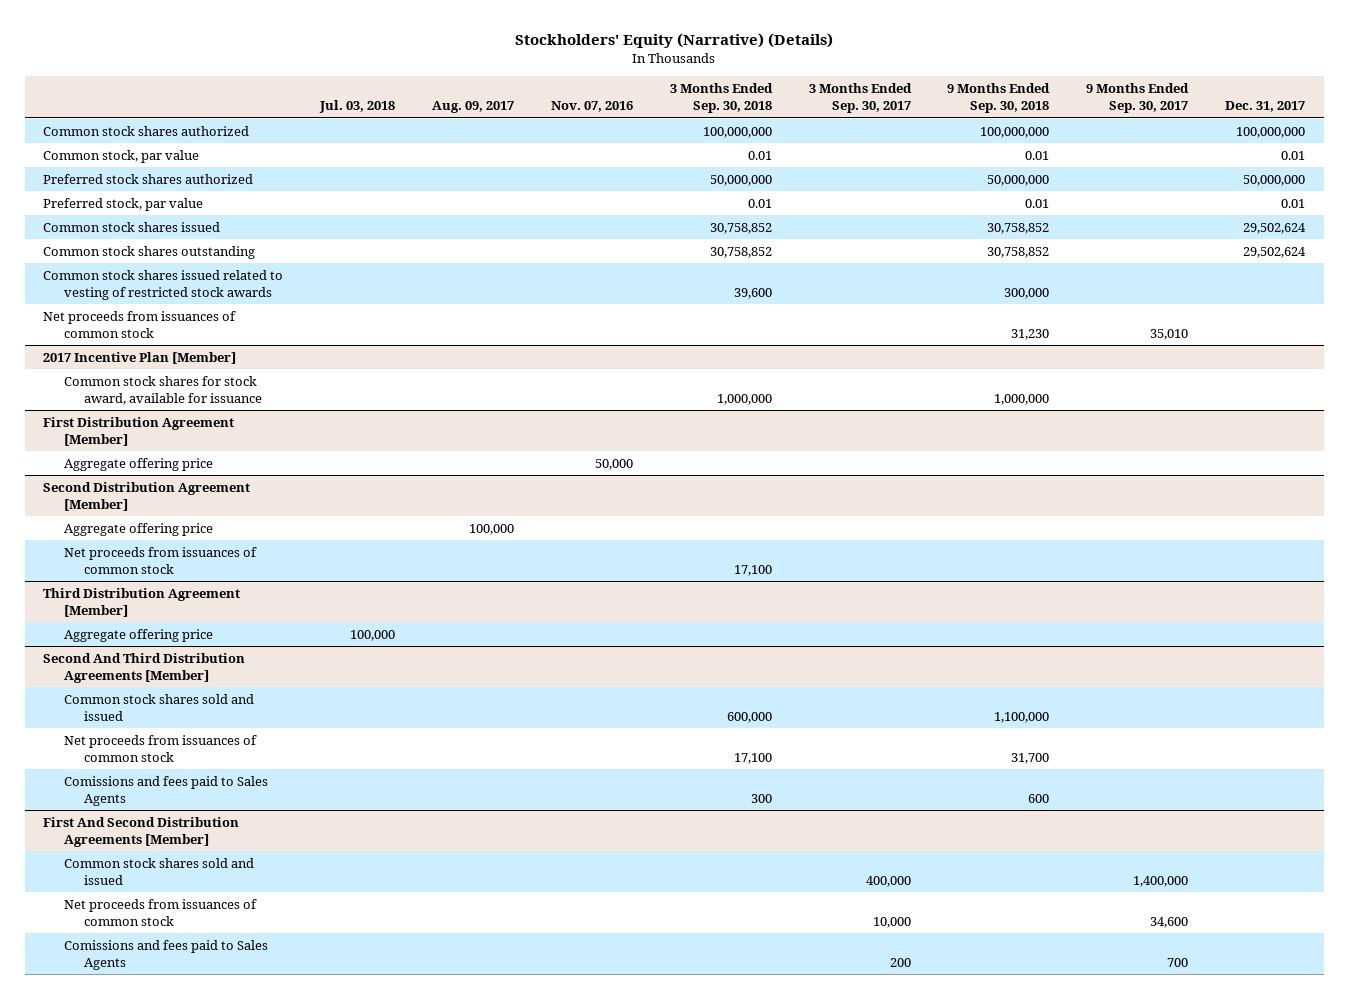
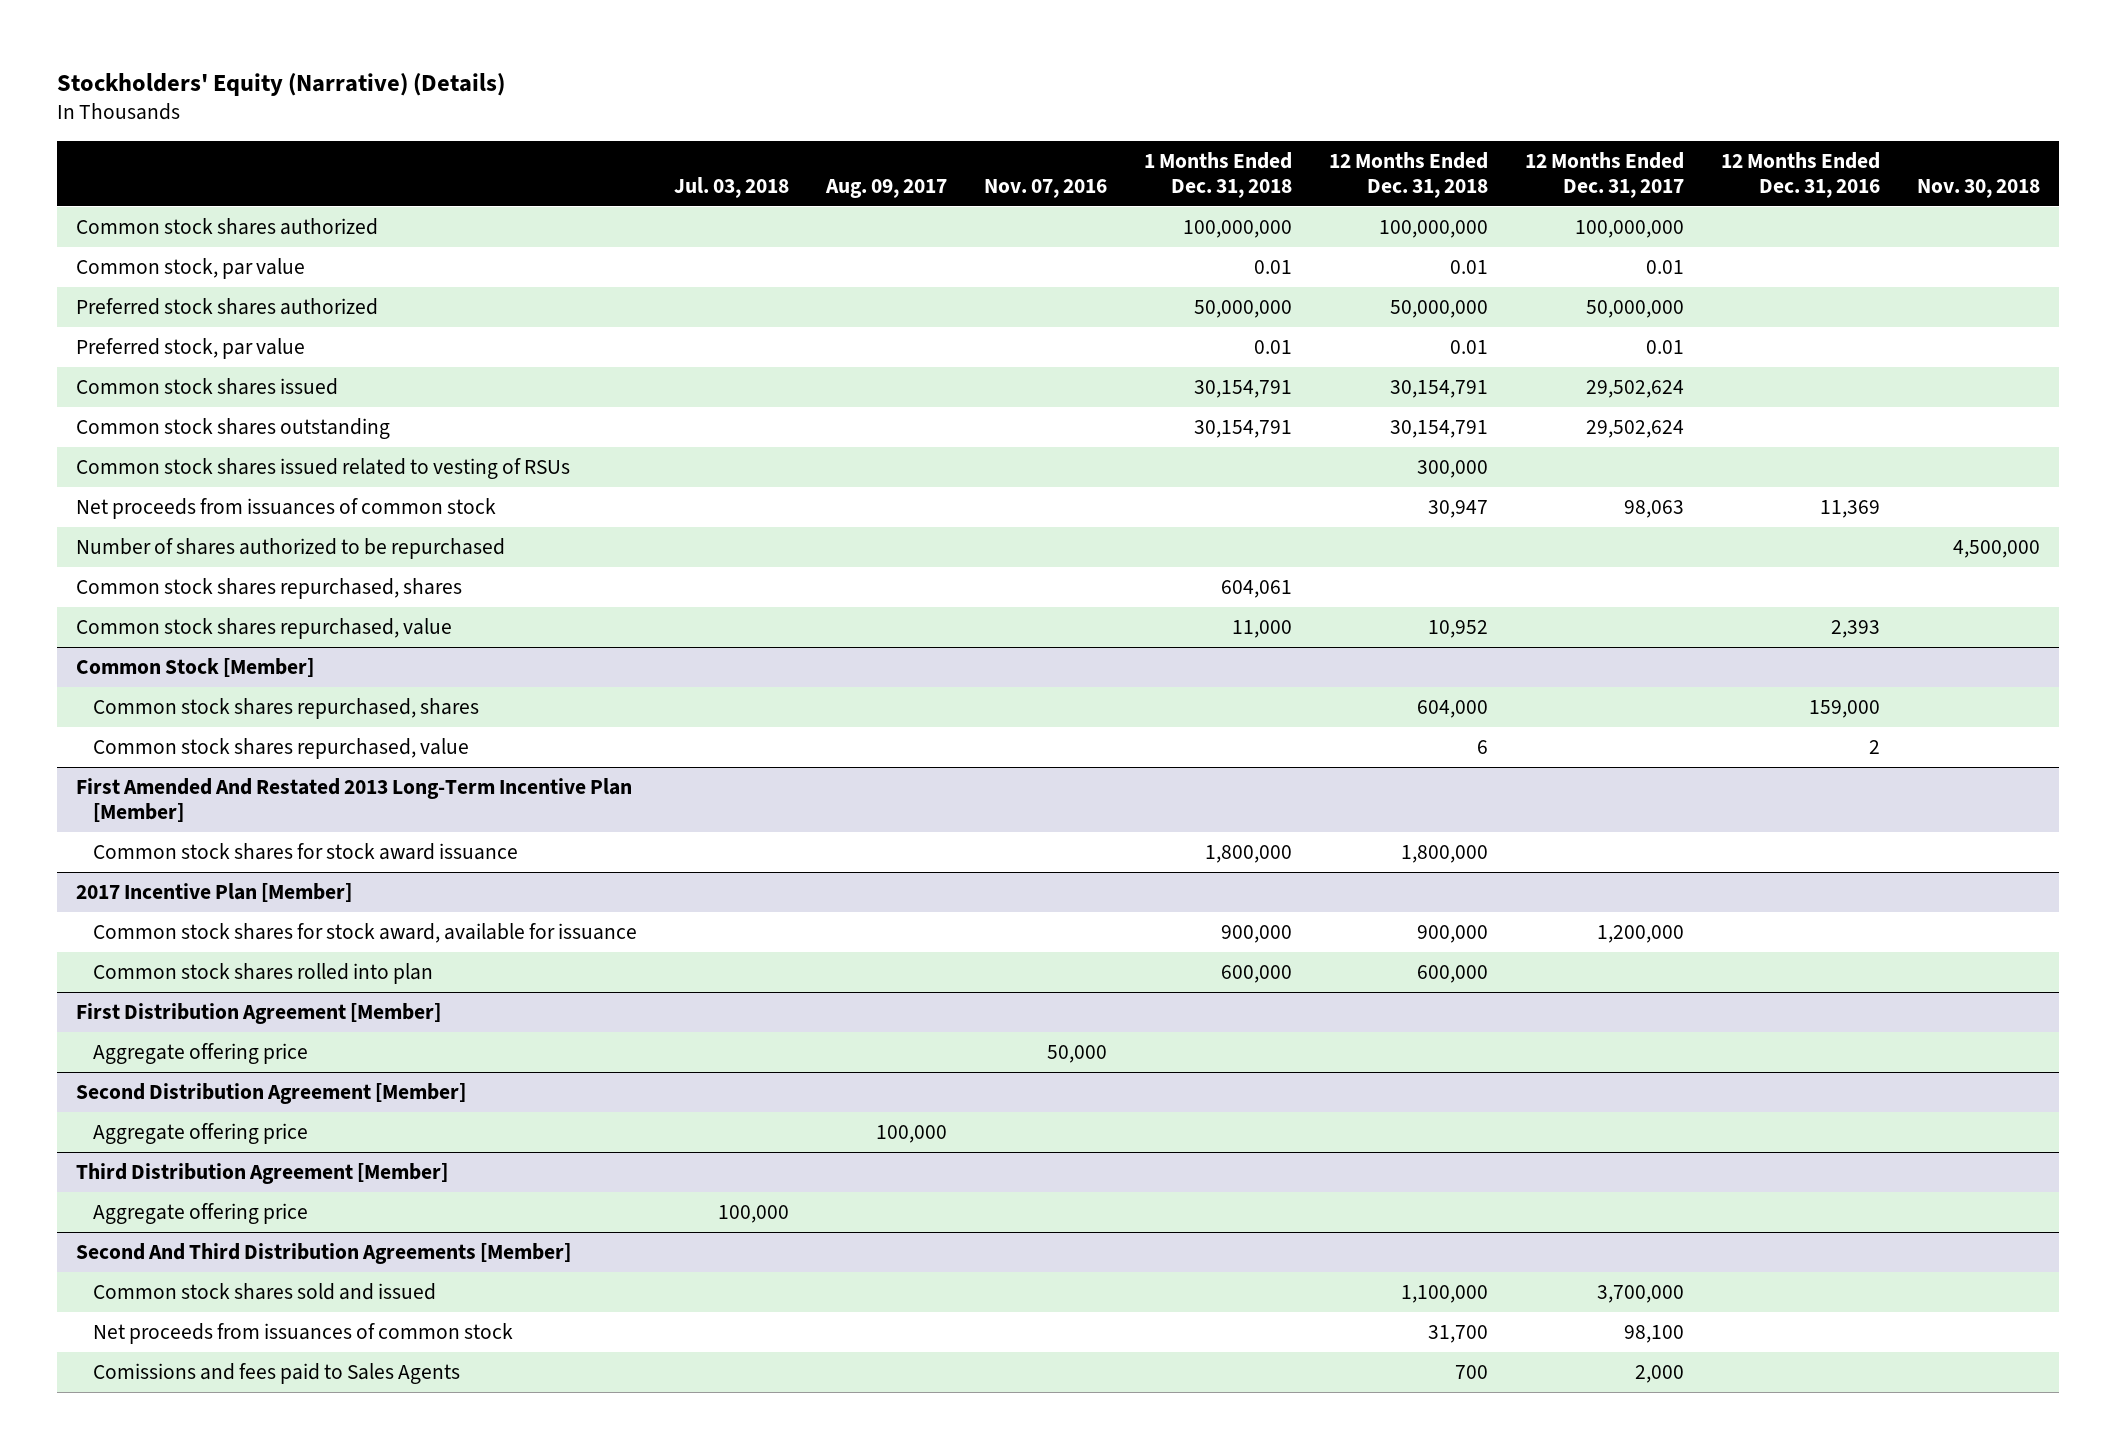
[669,83,773,114] 3 Months Ended Sep. 30, 2018 -> none
[808,83,912,114] 3 Months Ended Sep. 30, 2017 -> none
[947,83,1051,114] 9 Months Ended Sep. 30, 2018 -> none
[1086,83,1190,114] 9 Months Ended Sep. 30, 2017 -> none
[1225,101,1306,113] Dec. 31, 2017 -> none
none -> [1143,152,1292,198] 1 Months Ended Dec. 31, 2018
none -> [1329,152,1489,198] 12 Months Ended Dec. 31, 2018
none -> [1525,152,1685,198] 12 Months Ended Dec. 31, 2017
none -> [1721,152,1881,198] 12 Months Ended Dec. 31, 2016
none -> [1917,178,2041,198] Nov. 30, 2018
[43,269,284,300] Common stock shares issued related to vesting of restricted stock awards -> [75,458,570,480] Common stock shares issued related to vesting of RSUs
none -> [75,538,505,560] Number of shares authorized to be repurchased
none -> [75,578,462,600] Common stock shares repurchased, shares
none -> [75,618,452,640] Common stock shares repurchased, value
none -> [75,658,314,678] Common Stock [Member]
none -> [92,698,479,720] Common stock shares repurchased, shares
none -> [92,738,469,760] Common stock shares repurchased, value
none -> [75,778,632,822] First Amended And Restated 2013 Long-Term Incentive Plan [Member]
none -> [92,843,518,861] Common stock shares for stock award issuance
none -> [92,963,433,985] Common stock shares rolled into plan
[63,546,257,574] Net proceeds from issuances of common stock -> none
[43,816,240,847] First And Second Distribution Agreements [Member] -> none
[63,857,254,885] Common stock shares sold and issued -> none
[63,898,257,926] Net proceeds from issuances of common stock -> none
[63,939,268,970] Comissions and fees paid to Sales Agents -> none

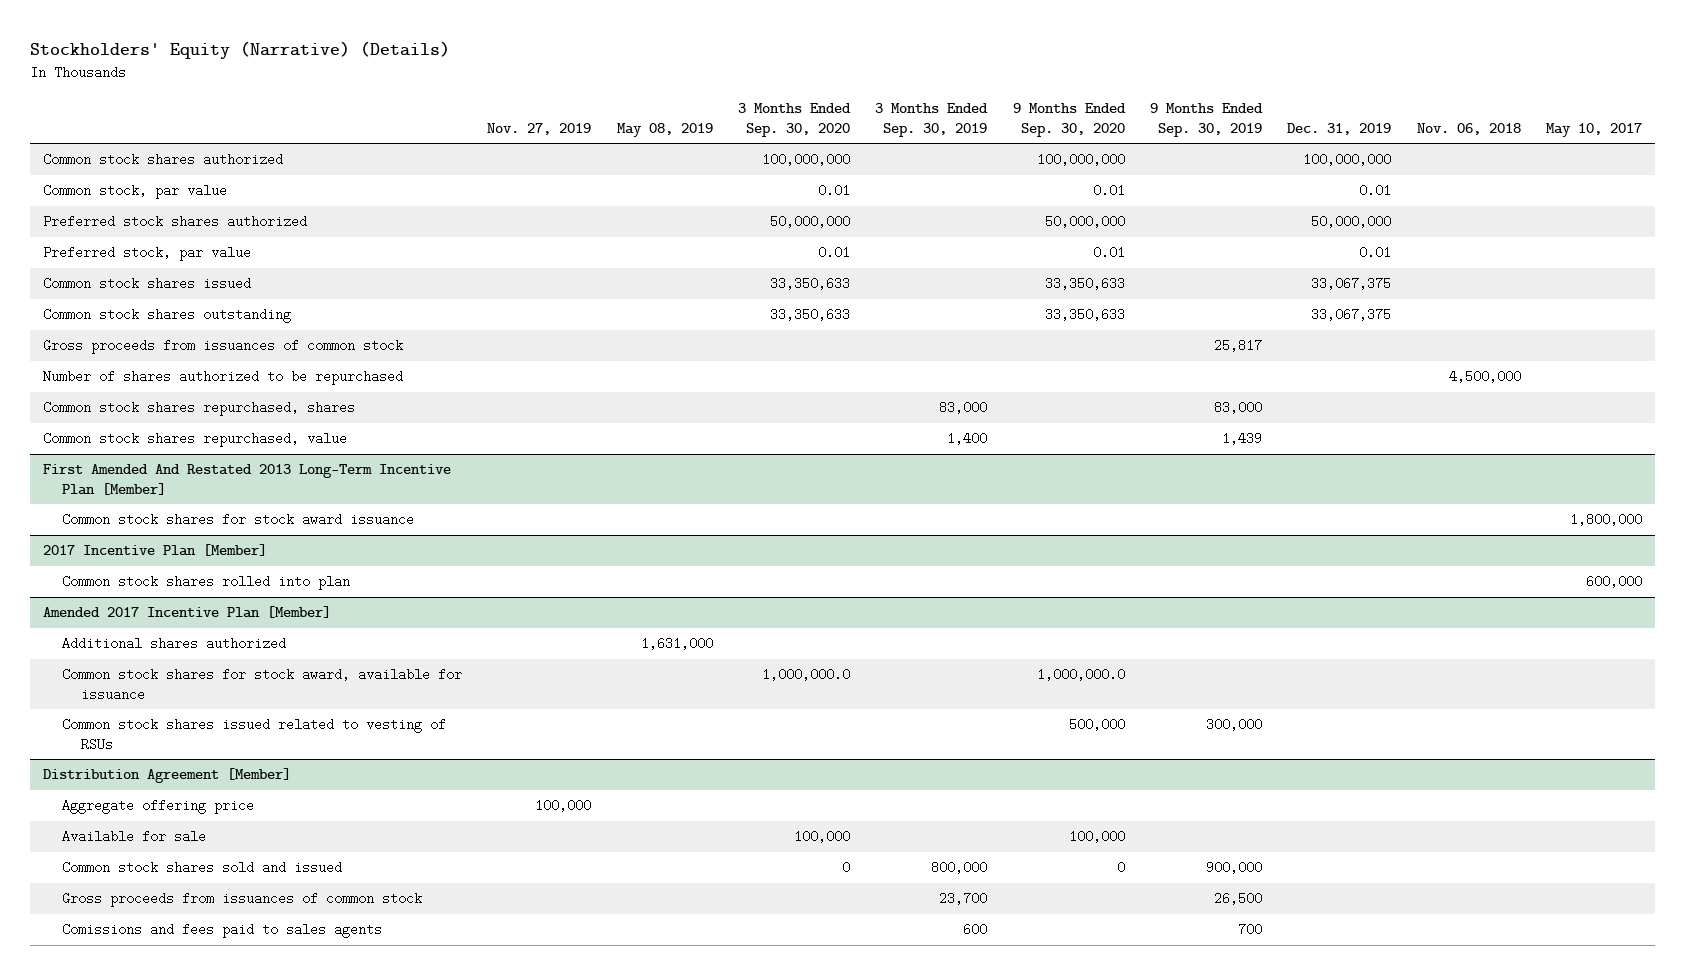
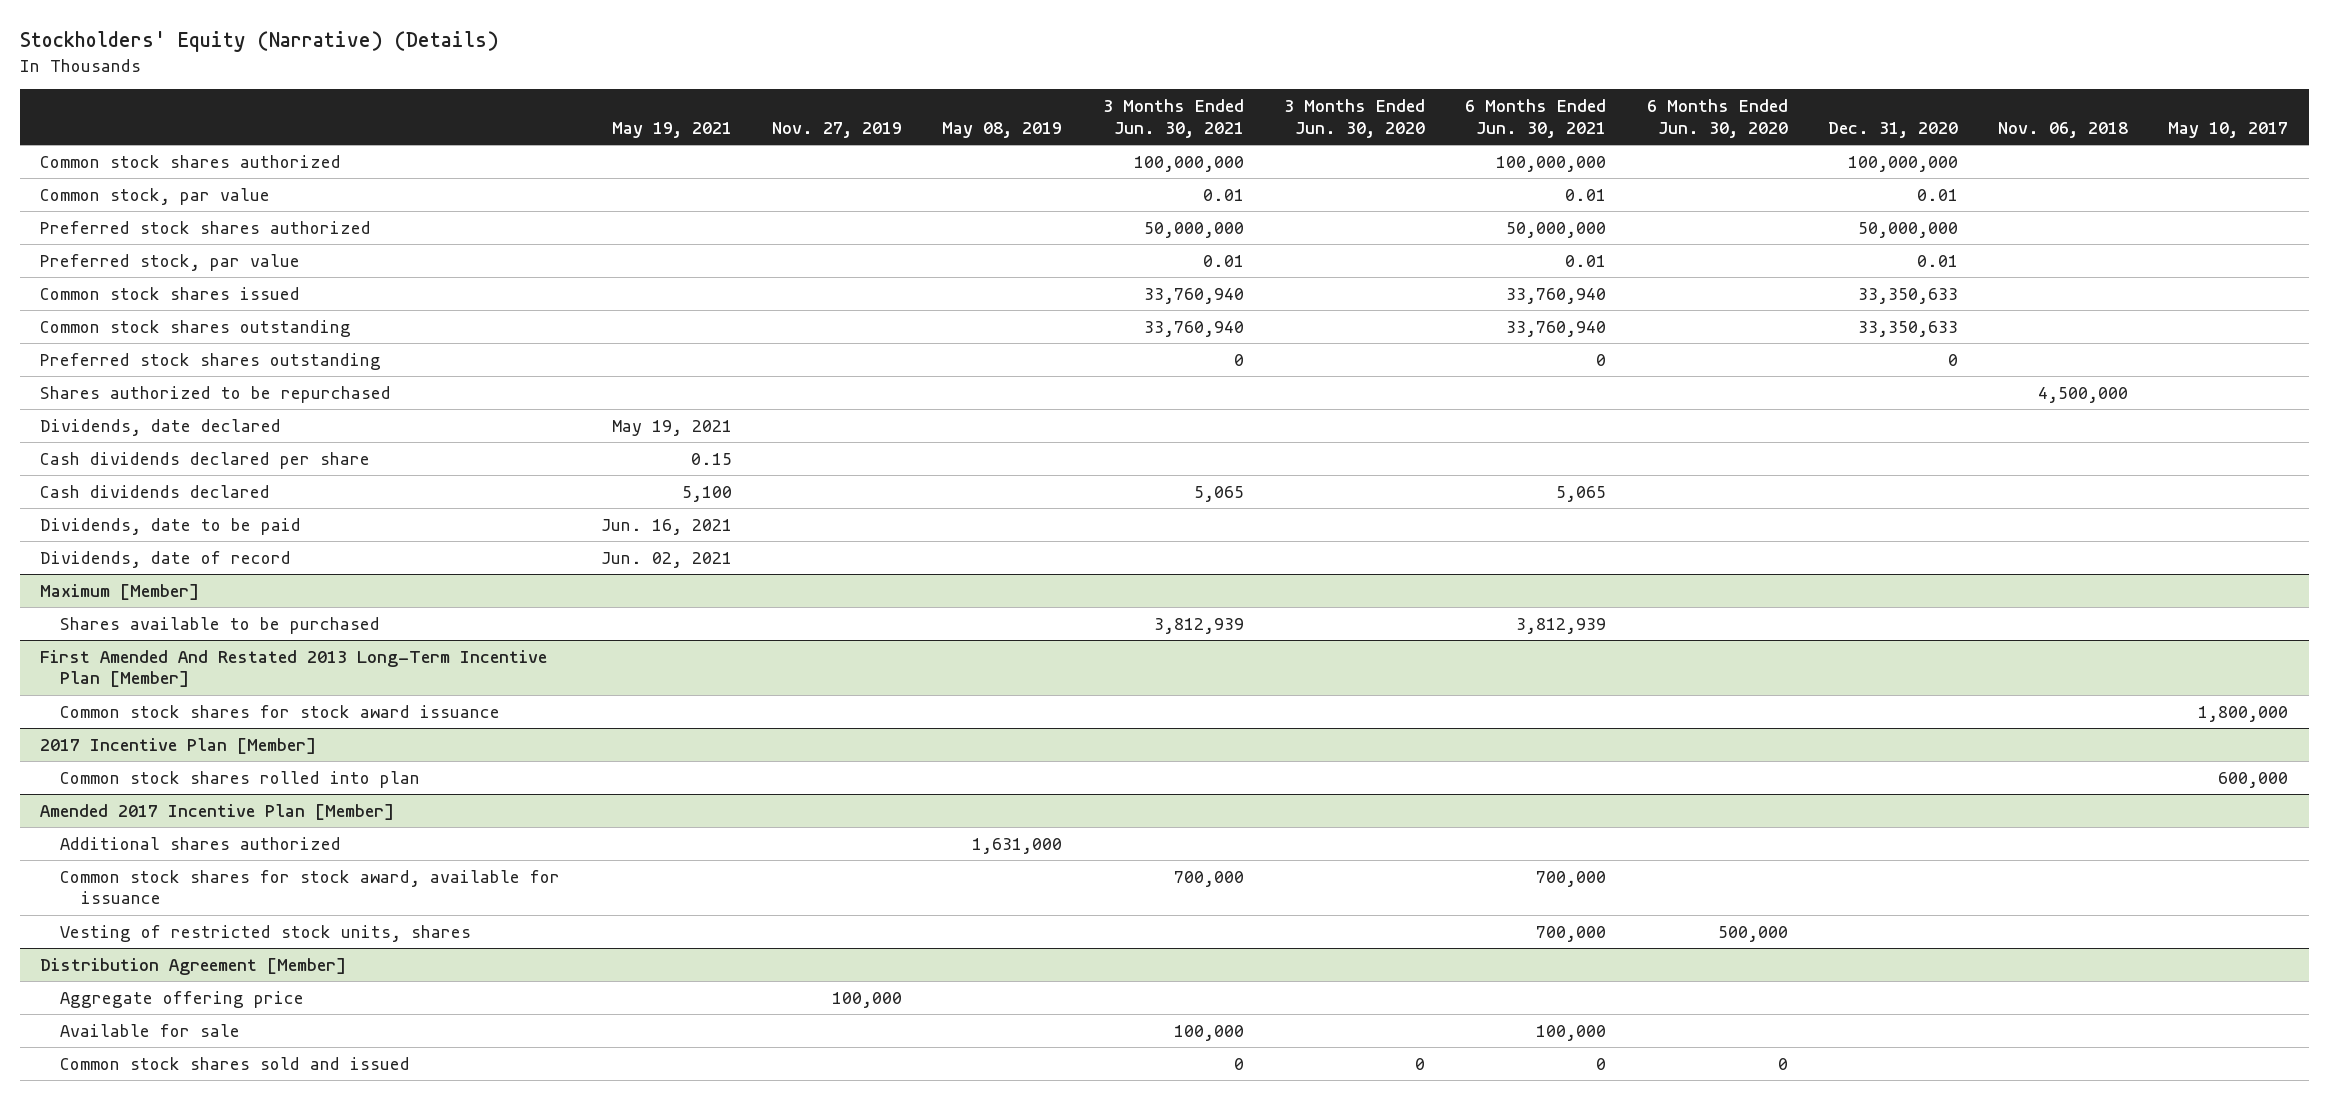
[737,103,851,137] 3 Months Ended Sep. 30, 2020 -> none
[875,103,989,137] 3 Months Ended Sep. 30, 2019 -> none
[1012,103,1126,137] 9 Months Ended Sep. 30, 2020 -> none
[1149,103,1263,137] 9 Months Ended Sep. 30, 2019 -> none
[1287,122,1392,135] Dec. 31, 2019 -> none
none -> [611,121,732,138] May 19, 2021
none -> [1102,99,1244,138] 3 Months Ended Jun. 30, 2021
none -> [1283,99,1425,138] 3 Months Ended Jun. 30, 2020
none -> [1465,99,1607,138] 6 Months Ended Jun. 30, 2021
none -> [1646,99,1788,138] 6 Months Ended Jun. 30, 2020
none -> [1827,121,1958,138] Dec. 31, 2020
[42,339,403,355] Gross proceeds from issuances of common stock -> none
[42,401,355,417] Common stock shares repurchased, shares -> none
[42,432,347,448] Common stock shares repurchased, value -> none
none -> [39,352,381,370] Preferred stock shares outstanding
[42,370,403,386] Number of shares authorized to be repurchased -> [39,385,391,403] Shares authorized to be repurchased
none -> [39,418,281,436] Dividends, date declared
none -> [39,451,370,469] Cash dividends declared per share
none -> [39,484,270,498] Cash dividends declared
none -> [39,517,301,535] Dividends, date to be paid
none -> [39,550,291,568] Dividends, date of record
none -> [39,583,199,600] Maximum [Member]
none -> [60,616,381,634] Shares available to be purchased
[61,718,446,751] Common stock shares issued related to vesting of RSUs -> none
none -> [60,924,472,942] Vesting of restricted stock units, shares
[61,892,422,908] Gross proceeds from issuances of common stock -> none
[61,923,382,939] Comissions and fees paid to sales agents -> none

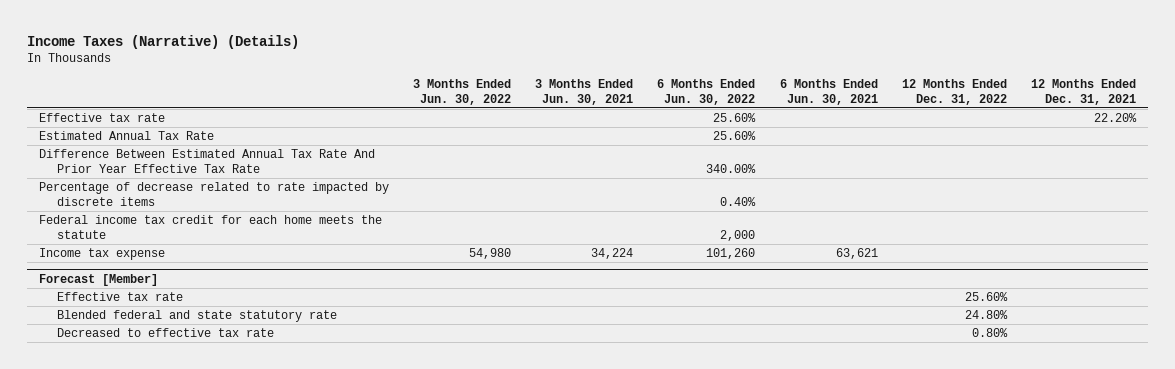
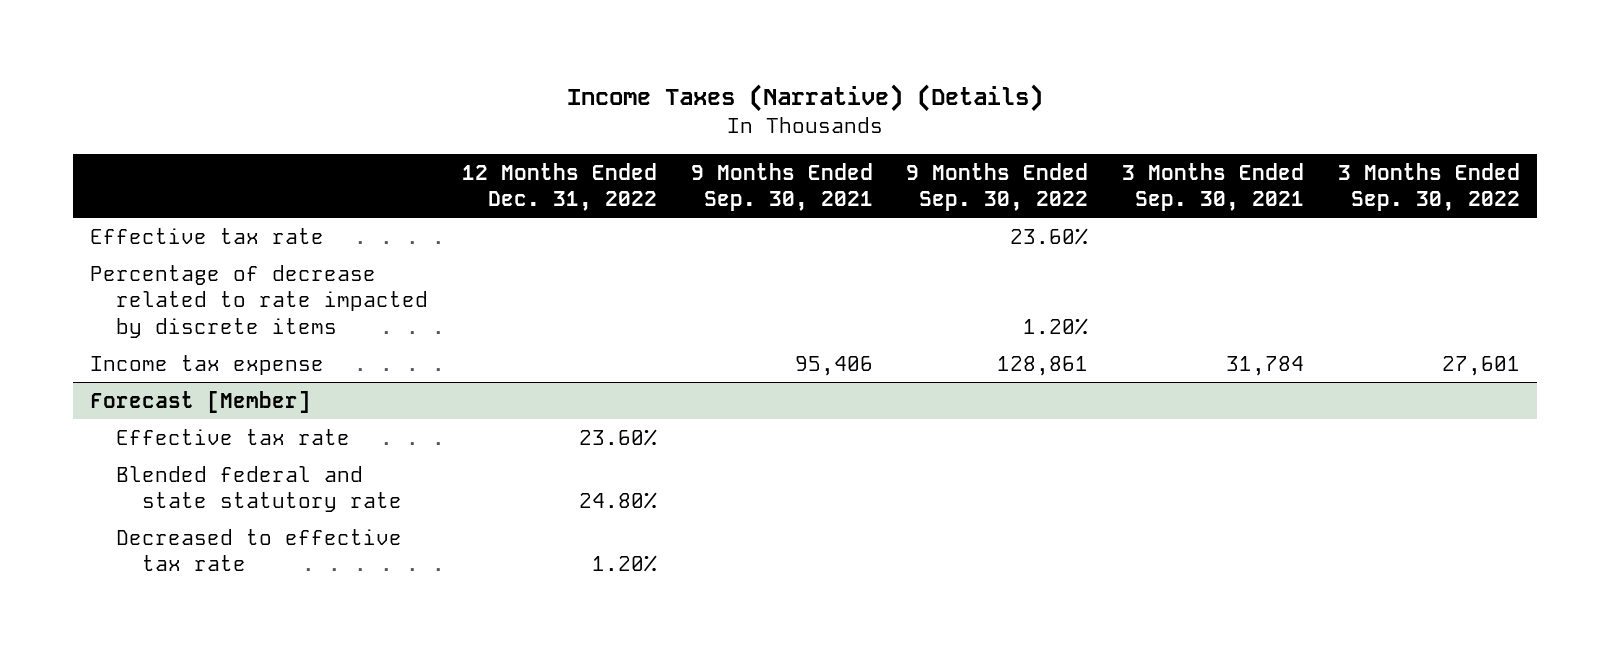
[413,78,512,105] 3 Months Ended Jun. 30, 2022 -> none
[535,78,634,105] 3 Months Ended Jun. 30, 2021 -> none
[657,78,756,105] 6 Months Ended Jun. 30, 2022 -> none
[779,78,878,105] 6 Months Ended Jun. 30, 2021 -> none
[1030,78,1136,105] 12 Months Ended Dec. 31, 2021 -> none
none -> [690,162,873,212] 9 Months Ended Sep. 30, 2021
none -> [906,162,1089,212] 9 Months Ended Sep. 30, 2022
none -> [1122,162,1305,212] 3 Months Ended Sep. 30, 2021
none -> [1337,162,1520,212] 3 Months Ended Sep. 30, 2022
[38,131,214,141] Estimated Annual Tax Rate -> none
[38,149,375,174] Difference Between Estimated Annual Tax Rate And Prior Year Effective Tax Rate -> none
[38,215,382,240] Federal income tax credit for each home meets the statute -> none
[964,292,1008,302] 25.60% -> [578,428,657,446] 23.60%
[971,328,1008,338] 0.80% -> [591,555,657,573] 1.20%

